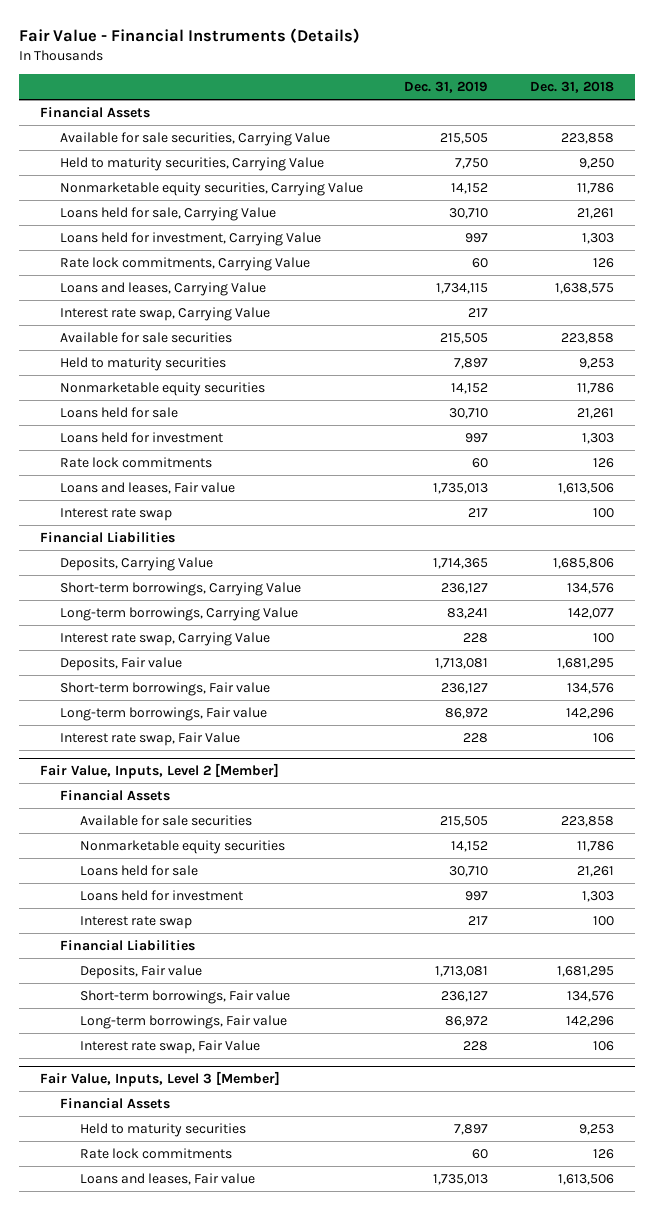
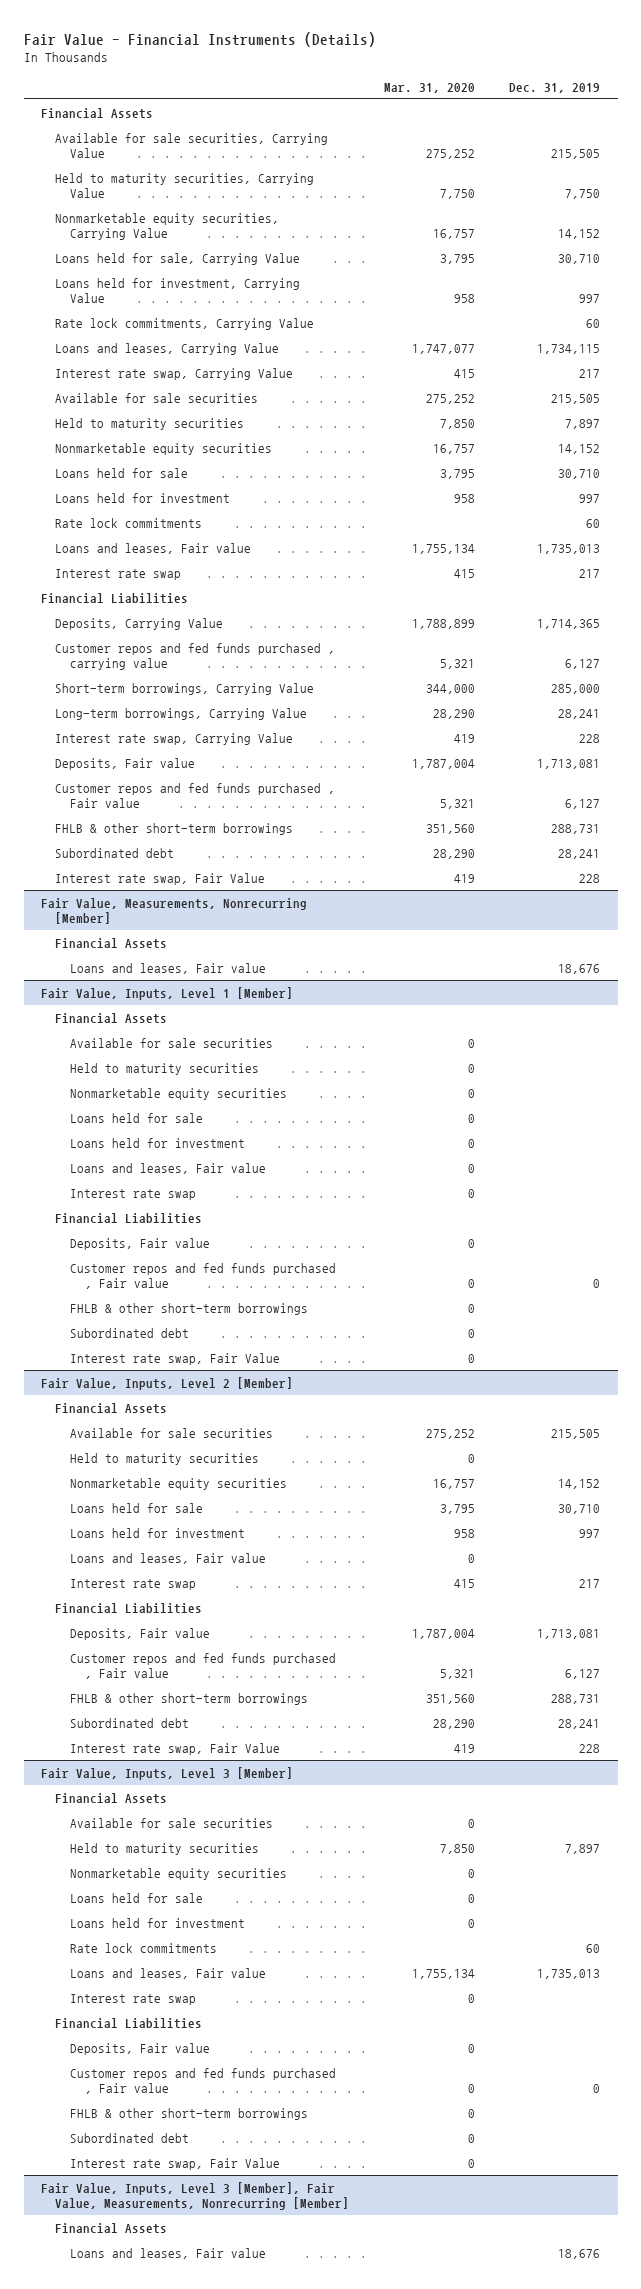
[529,81,614,94] Dec. 31, 2018 -> none
none -> [383,82,475,93] Mar. 31, 2020
none -> [55,642,336,670] Customer repos and fed funds purchased , carrying value
[441,582,489,594] 236,127 -> [551,683,601,694] 285,000
[447,607,489,619] 83,241 -> [558,708,601,719] 28,241
[59,706,267,721] Long-term borrowings, Fair value -> none
none -> [55,782,336,808] Customer repos and fed funds purchased , Fair value
[59,681,270,696] Short-term borrowings, Fair value -> [55,822,294,835] FHLB & other short-term borrowings
[441,682,489,694] 236,127 -> [551,823,601,834] 288,731
none -> [55,847,175,858] Subordinated debt
none -> [40,897,307,924] Fair Value, Measurements, Nonrecurring [Member]
none -> [55,937,168,949] Financial Assets
none -> [70,962,267,974] Loans and leases, Fair value
none -> [40,986,293,1000] Fair Value, Inputs, Level 1 [Member]
none -> [55,1012,168,1024] Financial Assets
none -> [70,1037,274,1048] Available for sale securities
none -> [70,1062,260,1075] Held to maturity securities
none -> [70,1087,288,1100] Nonmarketable equity securities
none -> [70,1112,204,1123] Loans held for sale
none -> [70,1137,246,1148] Loans held for investment
none -> [70,1162,267,1174] Loans and leases, Fair value
none -> [70,1188,197,1200] Interest rate swap
none -> [55,1212,203,1224] Financial Liabilities
none -> [70,1237,211,1250] Deposits, Fair value
none -> [70,1262,337,1289] Customer repos and fed funds purchased , Fair value
none -> [70,1302,309,1315] FHLB & other short-term borrowings
none -> [70,1327,190,1338] Subordinated debt
none -> [70,1352,281,1365] Interest rate swap, Fair Value
none -> [70,1452,260,1465] Held to maturity securities
none -> [70,1552,267,1564] Loans and leases, Fair value
[80,1014,288,1029] Long-term borrowings, Fair value -> none
none -> [70,1652,337,1679] Customer repos and fed funds purchased , Fair value
[80,989,291,1004] Short-term borrowings, Fair value -> [70,1692,309,1705] FHLB & other short-term borrowings
[441,990,489,1002] 236,127 -> [551,1693,601,1704] 288,731
none -> [70,1717,190,1728] Subordinated debt
none -> [70,1817,274,1828] Available for sale securities
none -> [70,1867,288,1880] Nonmarketable equity securities
none -> [70,1892,204,1903] Loans held for sale
none -> [70,1917,246,1928] Loans held for investment
none -> [70,1993,197,2005] Interest rate swap
none -> [55,2017,203,2029] Financial Liabilities
none -> [70,2042,211,2055] Deposits, Fair value
none -> [70,2067,337,2094] Customer repos and fed funds purchased , Fair value
none -> [70,2107,309,2120] FHLB & other short-term borrowings
none -> [70,2132,190,2143] Subordinated debt
none -> [70,2157,281,2170] Interest rate swap, Fair Value
none -> [40,2181,350,2210] Fair Value, Inputs, Level 3 [Member], Fair Value, Measurements, Nonrecurring [Member]
none -> [55,2222,168,2234] Financial Assets
none -> [70,2247,267,2259] Loans and leases, Fair value

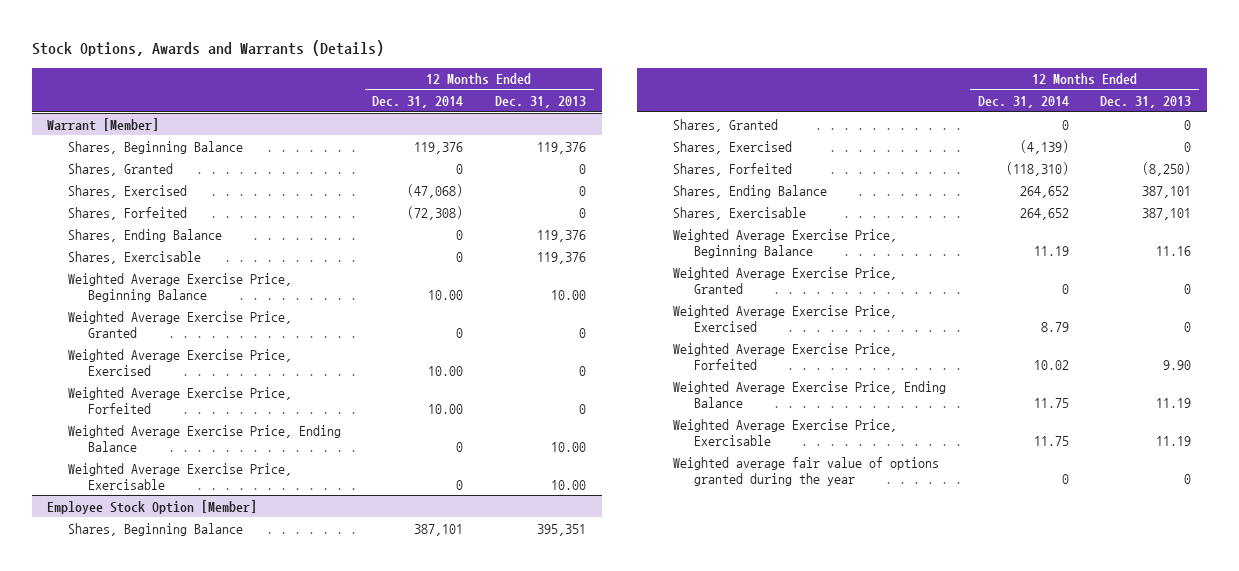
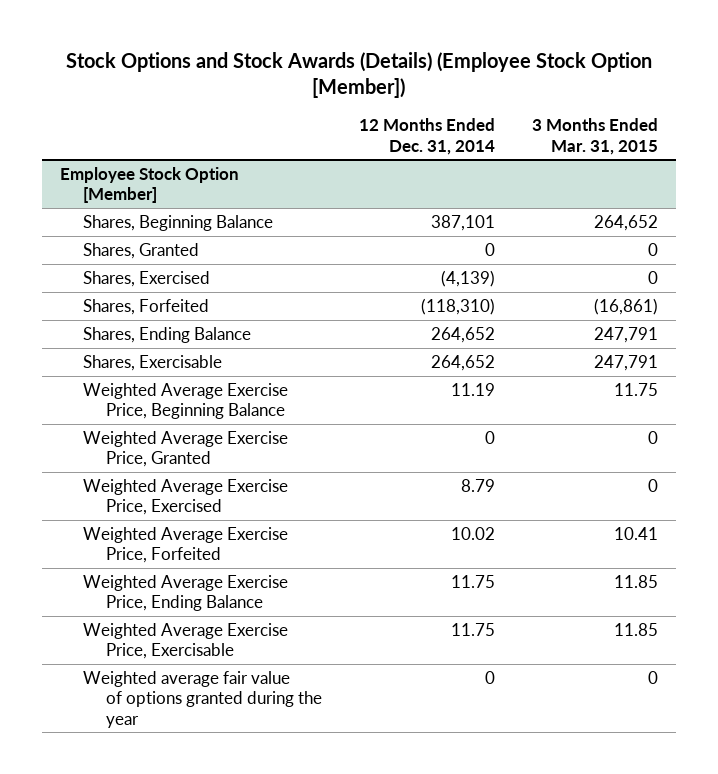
[31,40,384,57] Stock Options, Awards and Warrants (Details) -> [66,52,653,99] Stock Options and Stock Awards (Details) (Employee Stock Option [Member])
[494,96,586,109] Dec. 31, 2013 -> none
none -> [531,118,658,155] 3 Months Ended Mar. 31, 2015
[47,117,160,131] Warrant [Member] -> none
[67,140,243,154] Shares, Beginning Balance -> none
[67,162,173,176] Shares, Granted -> none
[67,184,187,198] Shares, Exercised -> none
[67,206,187,220] Shares, Forfeited -> none
[67,228,222,242] Shares, Ending Balance -> none
[67,250,201,264] Shares, Exercisable -> none
[67,272,292,302] Weighted Average Exercise Price, Beginning Balance -> none
[67,310,292,338] Weighted Average Exercise Price, Granted -> none
[67,348,292,376] Weighted Average Exercise Price, Exercised -> none
[67,386,292,414] Weighted Average Exercise Price, Forfeited -> none
[67,424,341,452] Weighted Average Exercise Price, Ending Balance -> none
[67,462,292,490] Weighted Average Exercise Price, Exercisable -> none

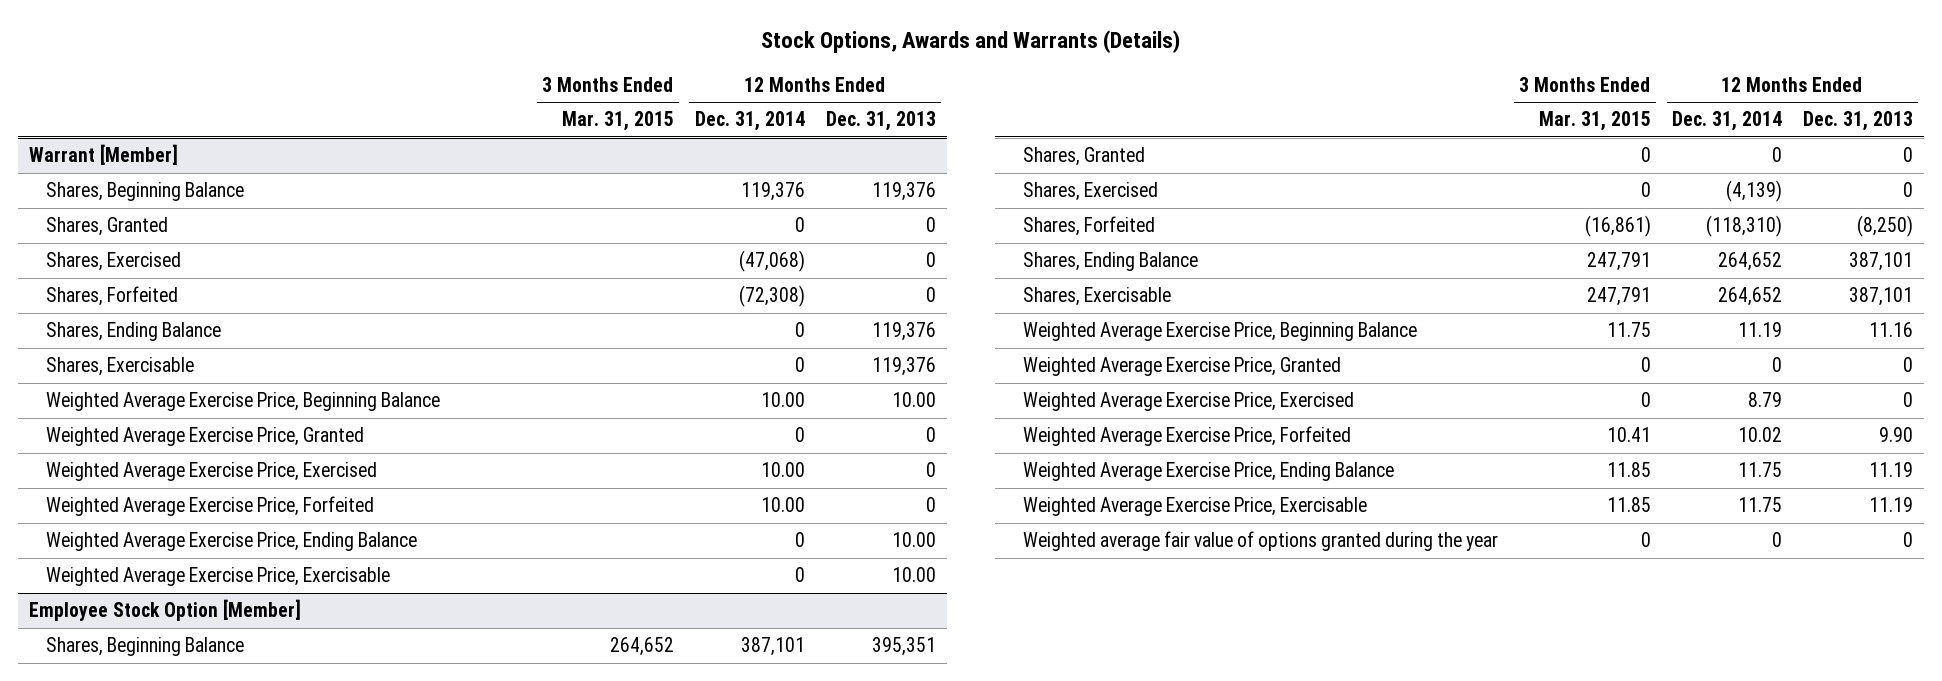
[66,52,653,99] Stock Options and Stock Awards (Details) (Employee Stock Option [Member]) -> [760,30,1180,54] Stock Options, Awards and Warrants (Details)
none -> [825,111,936,132] Dec. 31, 2013
none -> [28,144,178,166] Warrant [Member]
none -> [46,182,245,202] Shares, Beginning Balance
none -> [46,217,169,237] Shares, Granted
none -> [46,252,182,272] Shares, Exercised
none -> [46,286,179,307] Shares, Forfeited
none -> [46,322,222,342] Shares, Ending Balance
none -> [46,357,195,377] Shares, Exercisable
none -> [46,392,441,412] Weighted Average Exercise Price, Beginning Balance
none -> [46,427,365,447] Weighted Average Exercise Price, Granted
none -> [46,462,378,482] Weighted Average Exercise Price, Exercised
none -> [46,496,375,517] Weighted Average Exercise Price, Forfeited
none -> [46,532,418,552] Weighted Average Exercise Price, Ending Balance
none -> [46,567,391,587] Weighted Average Exercise Price, Exercisable

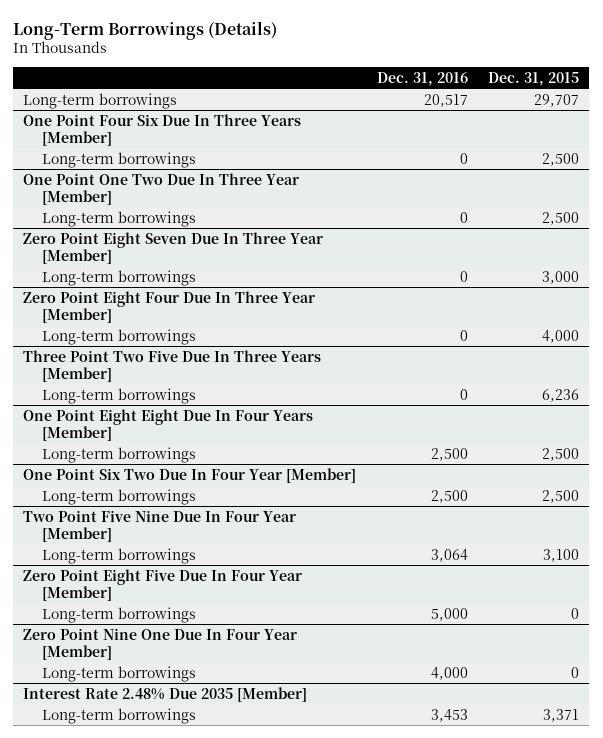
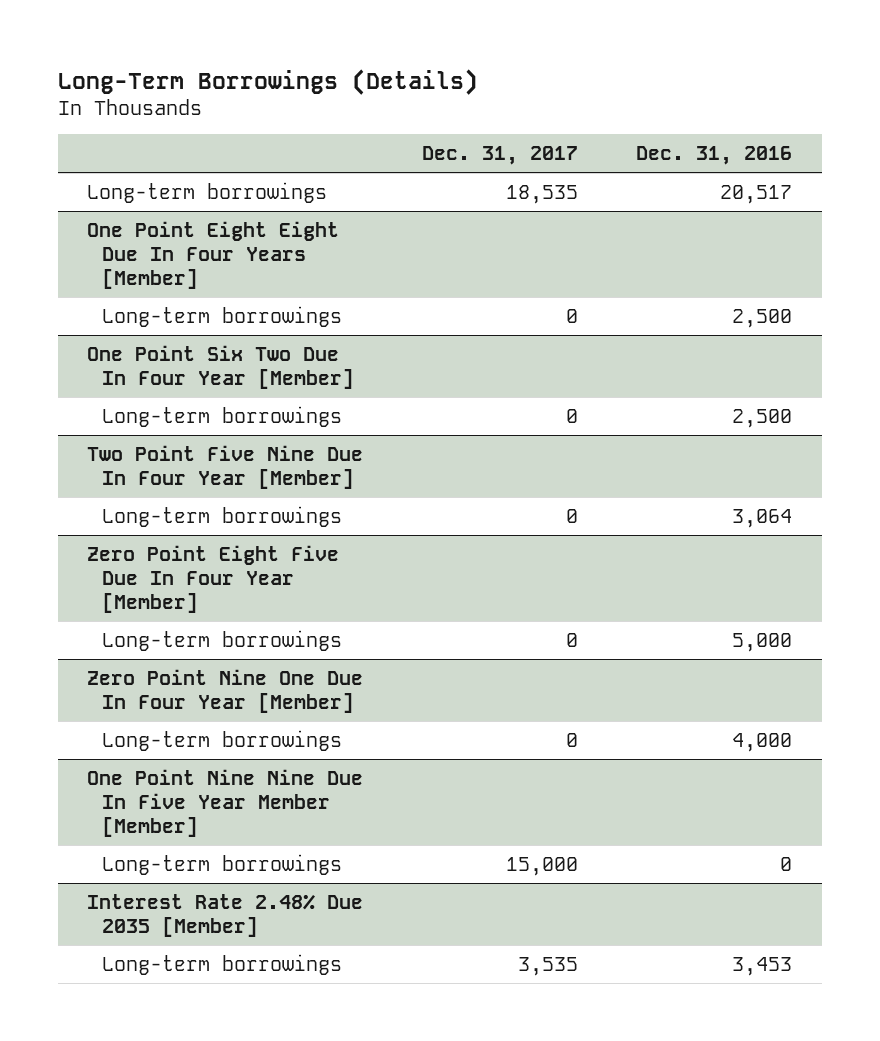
[488,71,580,86] Dec. 31, 2015 -> none
none -> [421,146,578,166] Dec. 31, 2017
[23,113,302,146] One Point Four Six Due In Three Years [Member] -> none
[41,151,196,168] Long-term borrowings -> none
[23,172,300,205] One Point One Two Due In Three Year [Member] -> none
[41,210,196,227] Long-term borrowings -> none
[23,231,324,264] Zero Point Eight Seven Due In Three Year [Member] -> none
[41,269,196,286] Long-term borrowings -> none
[23,290,316,323] Zero Point Eight Four Due In Three Year [Member] -> none
[41,328,196,345] Long-term borrowings -> none
[23,349,322,382] Three Point Two Five Due In Three Years [Member] -> none
[41,387,196,404] Long-term borrowings -> none
none -> [87,768,364,837] One Point Nine Nine Due In Five Year Member [Member]
none -> [101,853,342,875] Long-term borrowings

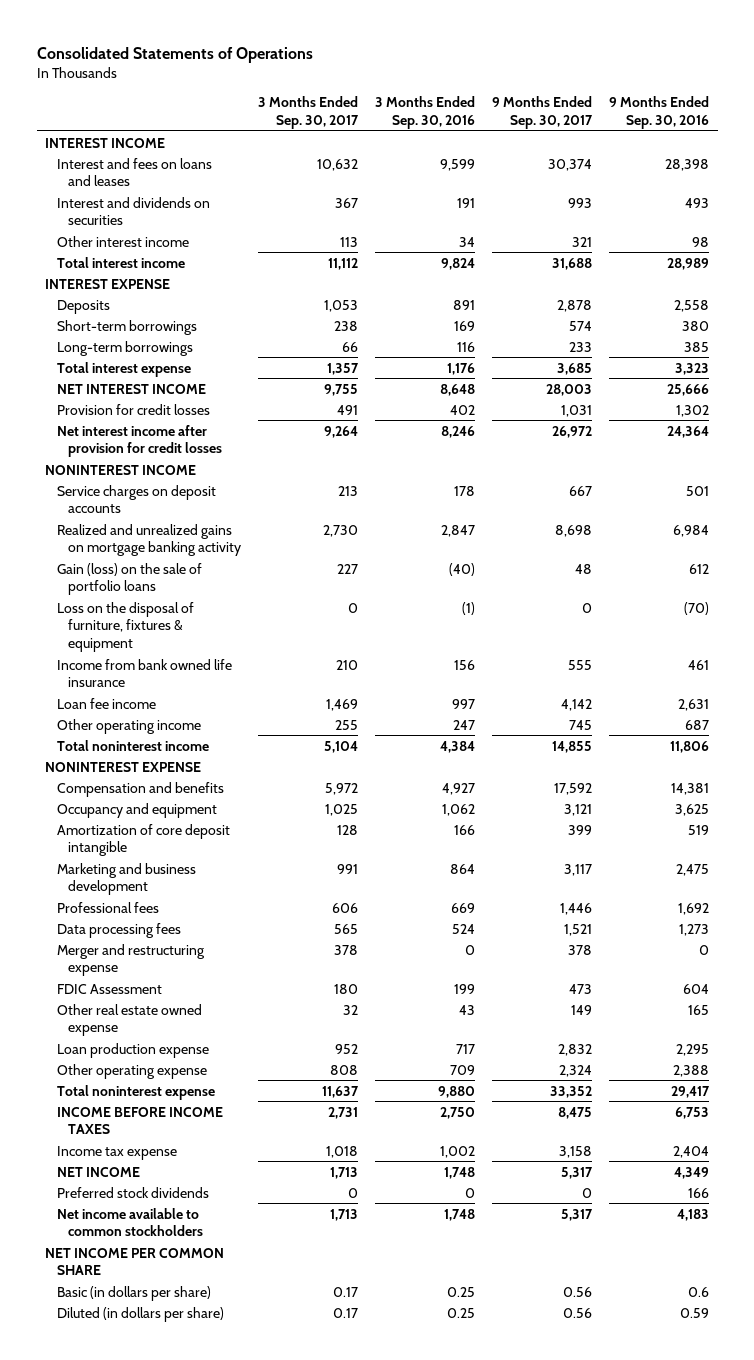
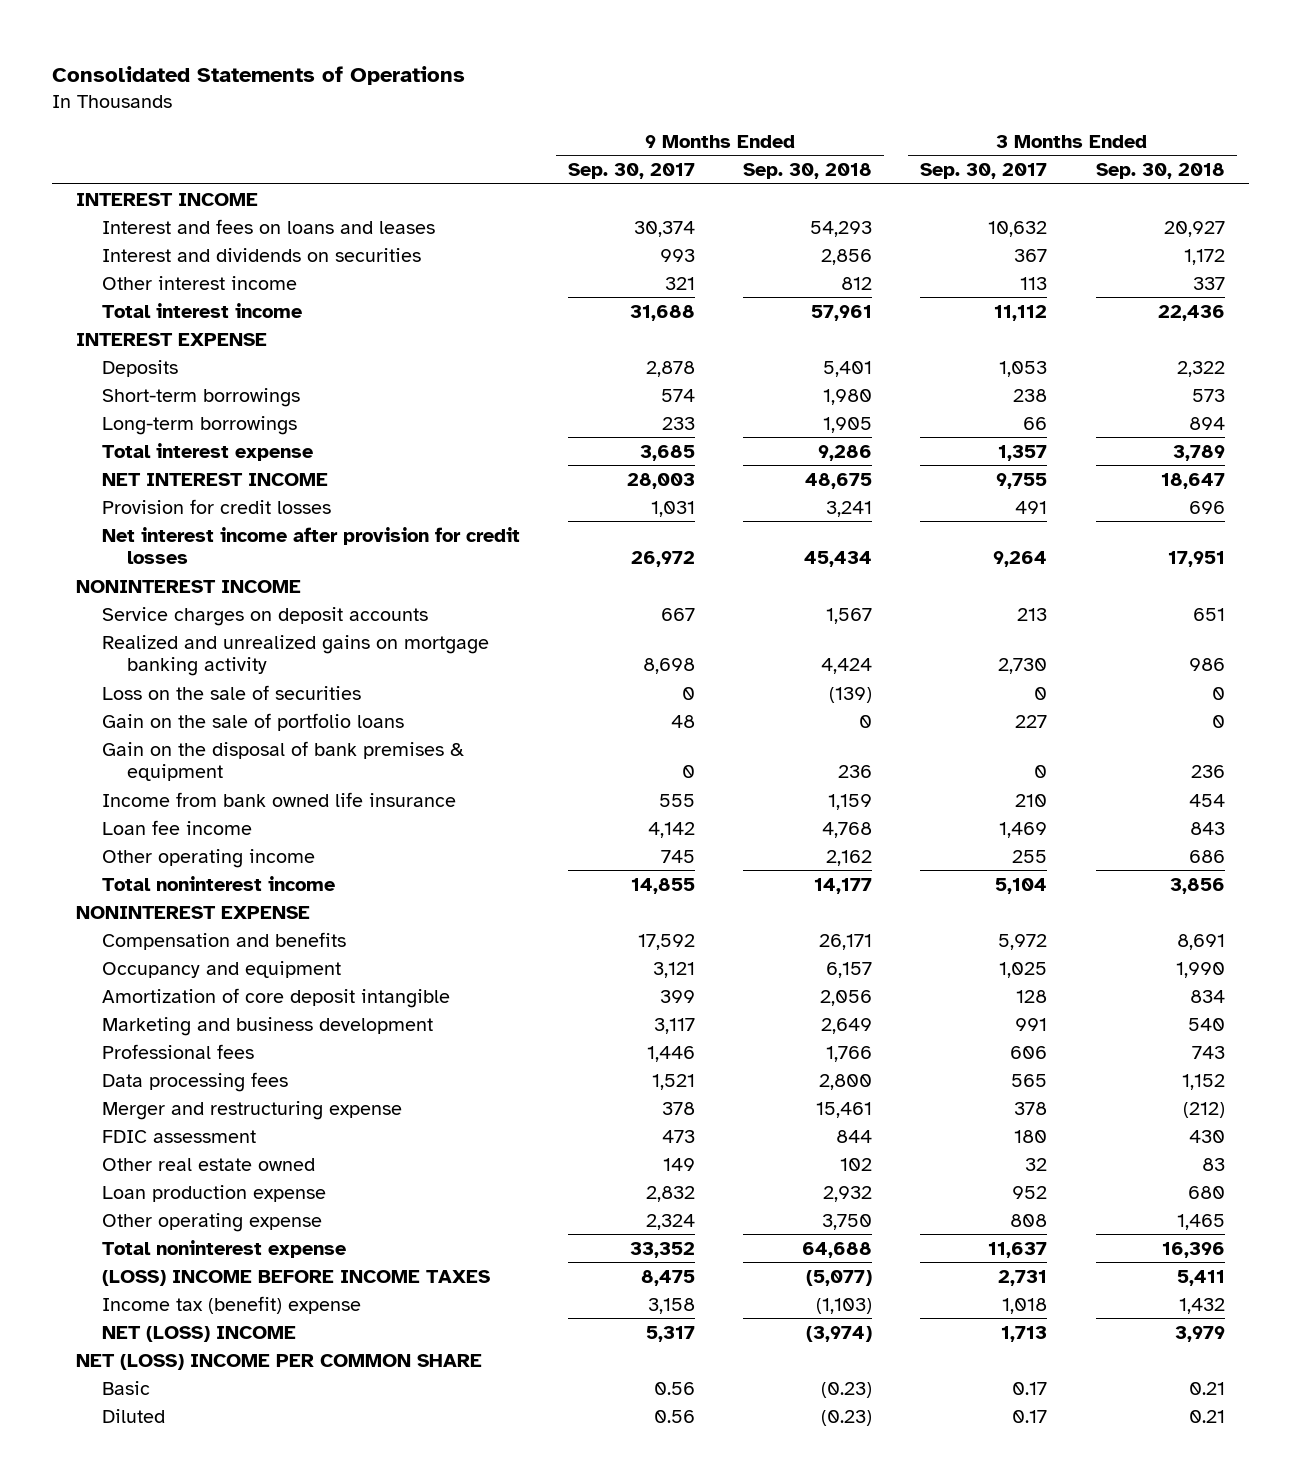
[375,96,476,129] 3 Months Ended Sep. 30, 2016 -> none
[609,96,710,129] 9 Months Ended Sep. 30, 2016 -> none
none -> [743,163,873,180] Sep. 30, 2018
none -> [1095,163,1225,180] Sep. 30, 2018
none -> [101,684,361,700] Loss on the sale of securities
[56,562,202,596] Gain (loss) on the sale of portfolio loans -> [101,712,404,731] Gain on the sale of portfolio loans
[56,601,194,652] Loss on the disposal of furniture, fixtures & equipment -> [101,740,464,781] Gain on the disposal of bank premises & equipment
[56,983,162,994] FDIC Assessment -> [101,1129,256,1143] FDIC assessment
[56,1003,202,1037] Other real estate owned expense -> [101,1157,315,1171] Other real estate owned
[56,1186,209,1198] Preferred stock dividends -> none
[56,1207,204,1237] Net income available to common stockholders -> none
[56,1106,223,1135] INCOME BEFORE INCOME TAXES -> [101,1269,490,1286] (LOSS) INCOME BEFORE INCOME TAXES
[56,1145,177,1160] Income tax expense -> [101,1295,361,1314] Income tax (benefit) expense
[56,1166,140,1177] NET INCOME -> [101,1325,296,1342] NET (LOSS) INCOME
[45,1247,225,1276] NET INCOME PER COMMON SHARE -> [76,1353,483,1370] NET (LOSS) INCOME PER COMMON SHARE
[56,1285,211,1301] Basic (in dollars per share) -> [101,1380,150,1395] Basic
[56,1306,224,1322] Diluted (in dollars per share) -> [101,1408,165,1423] Diluted

